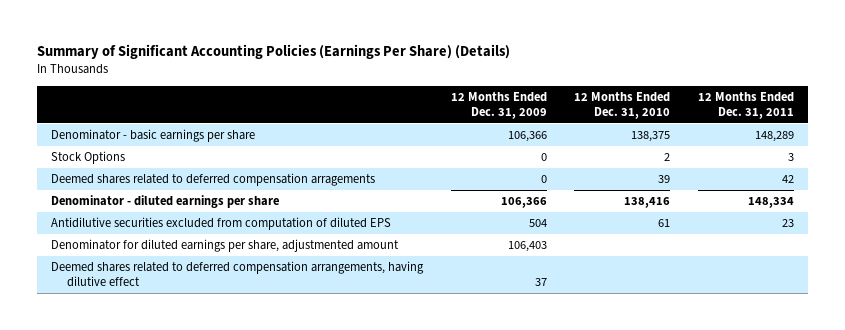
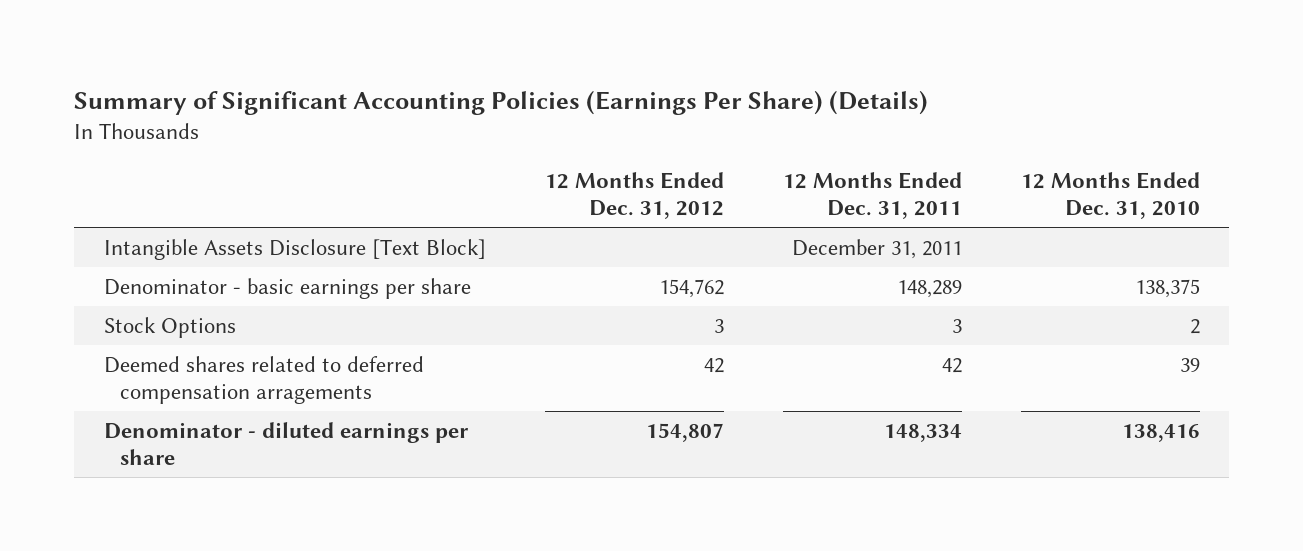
[450,91,547,119] 12 Months Ended Dec. 31, 2009 -> none
none -> [544,172,724,219] 12 Months Ended Dec. 31, 2012
none -> [103,238,486,260] Intangible Assets Disclosure [Text Block]
[50,217,391,231] Antidilutive securities excluded from computation of diluted EPS -> none
[50,239,399,253] Denominator for diluted earnings per share, adjustmented amount -> none
[50,261,424,288] Deemed shares related to deferred compensation arrangements, having dilutive effect -> none

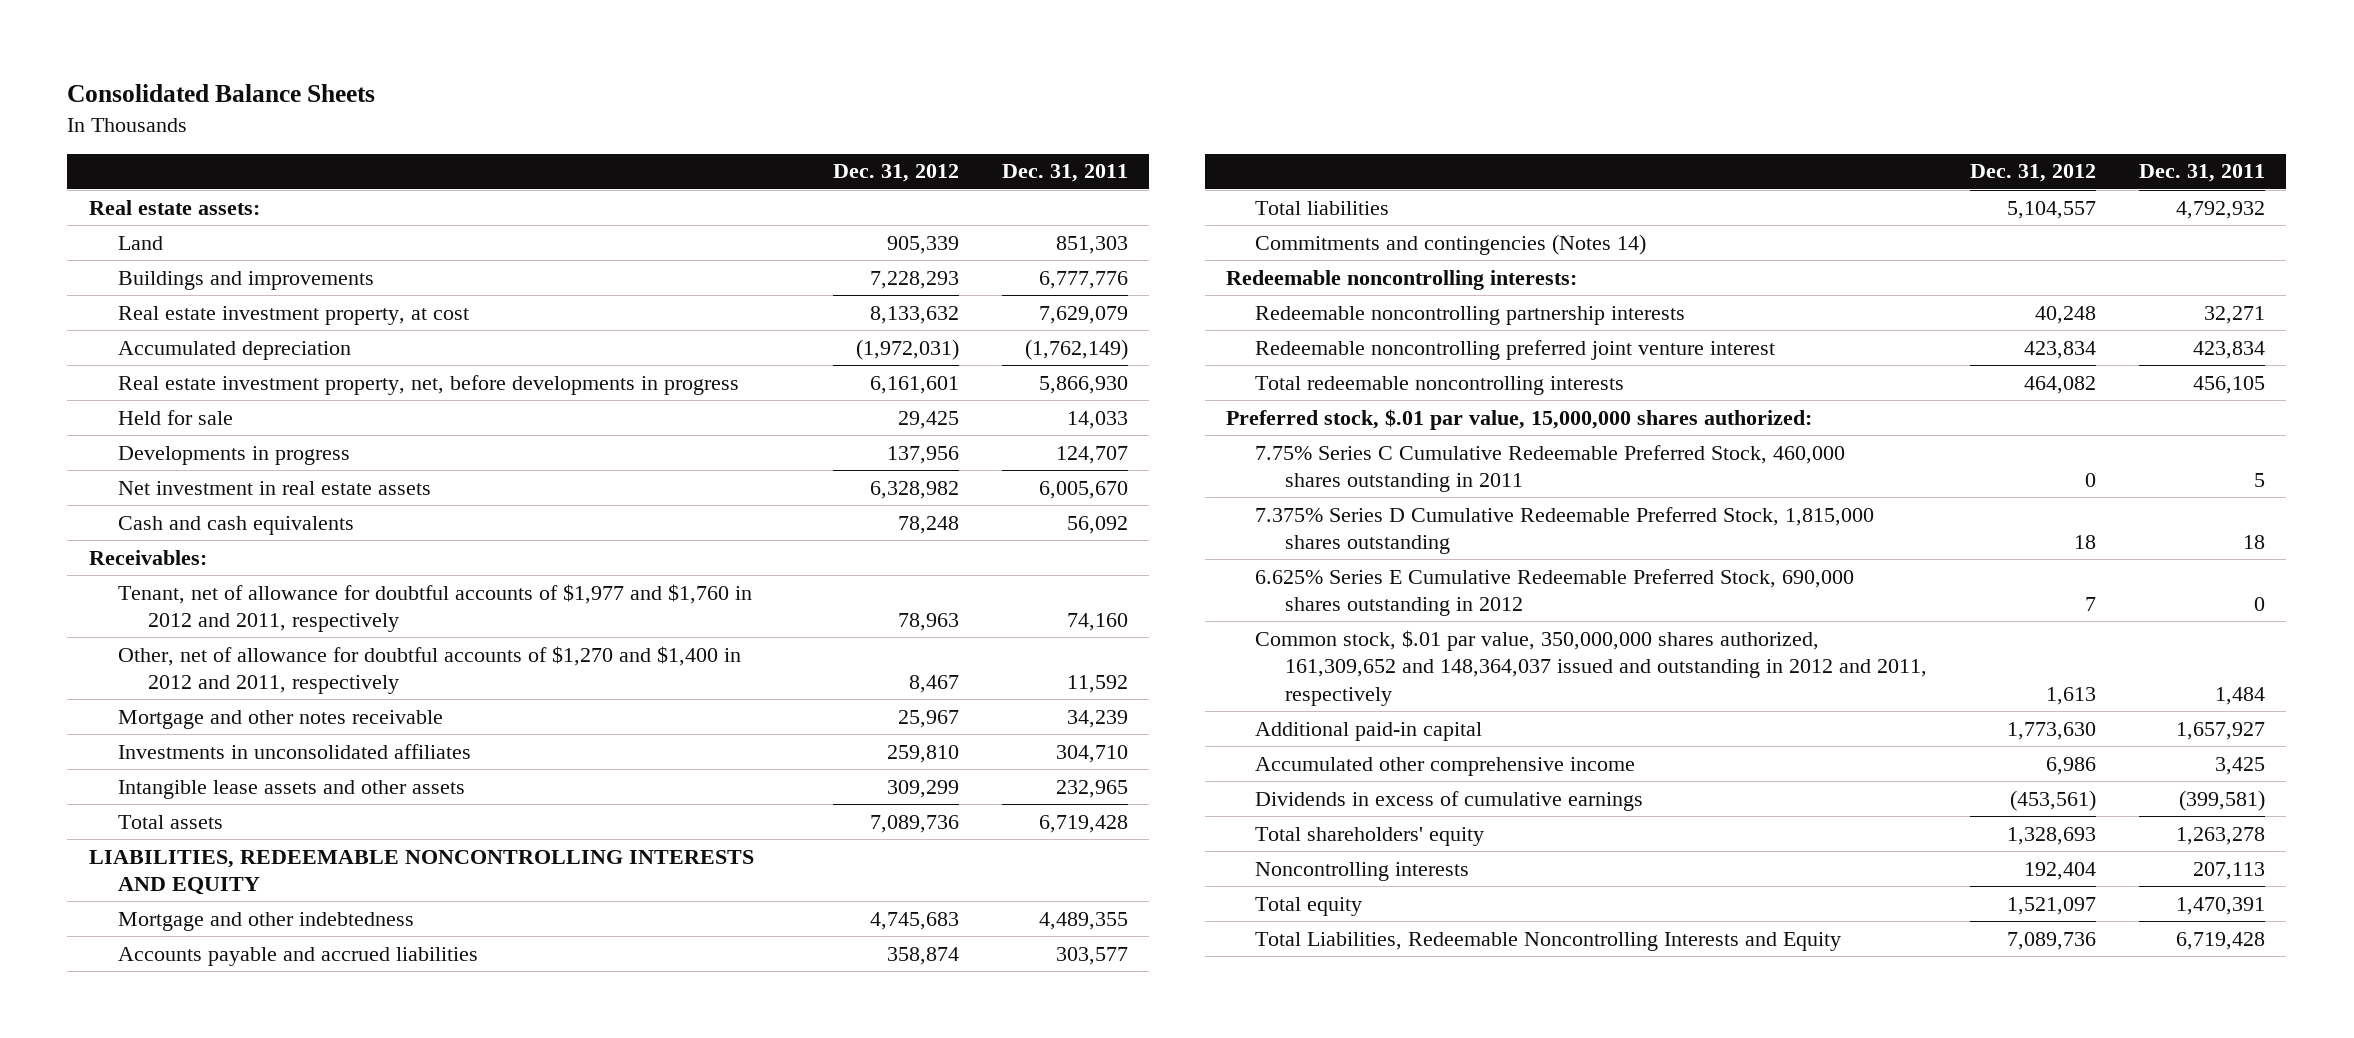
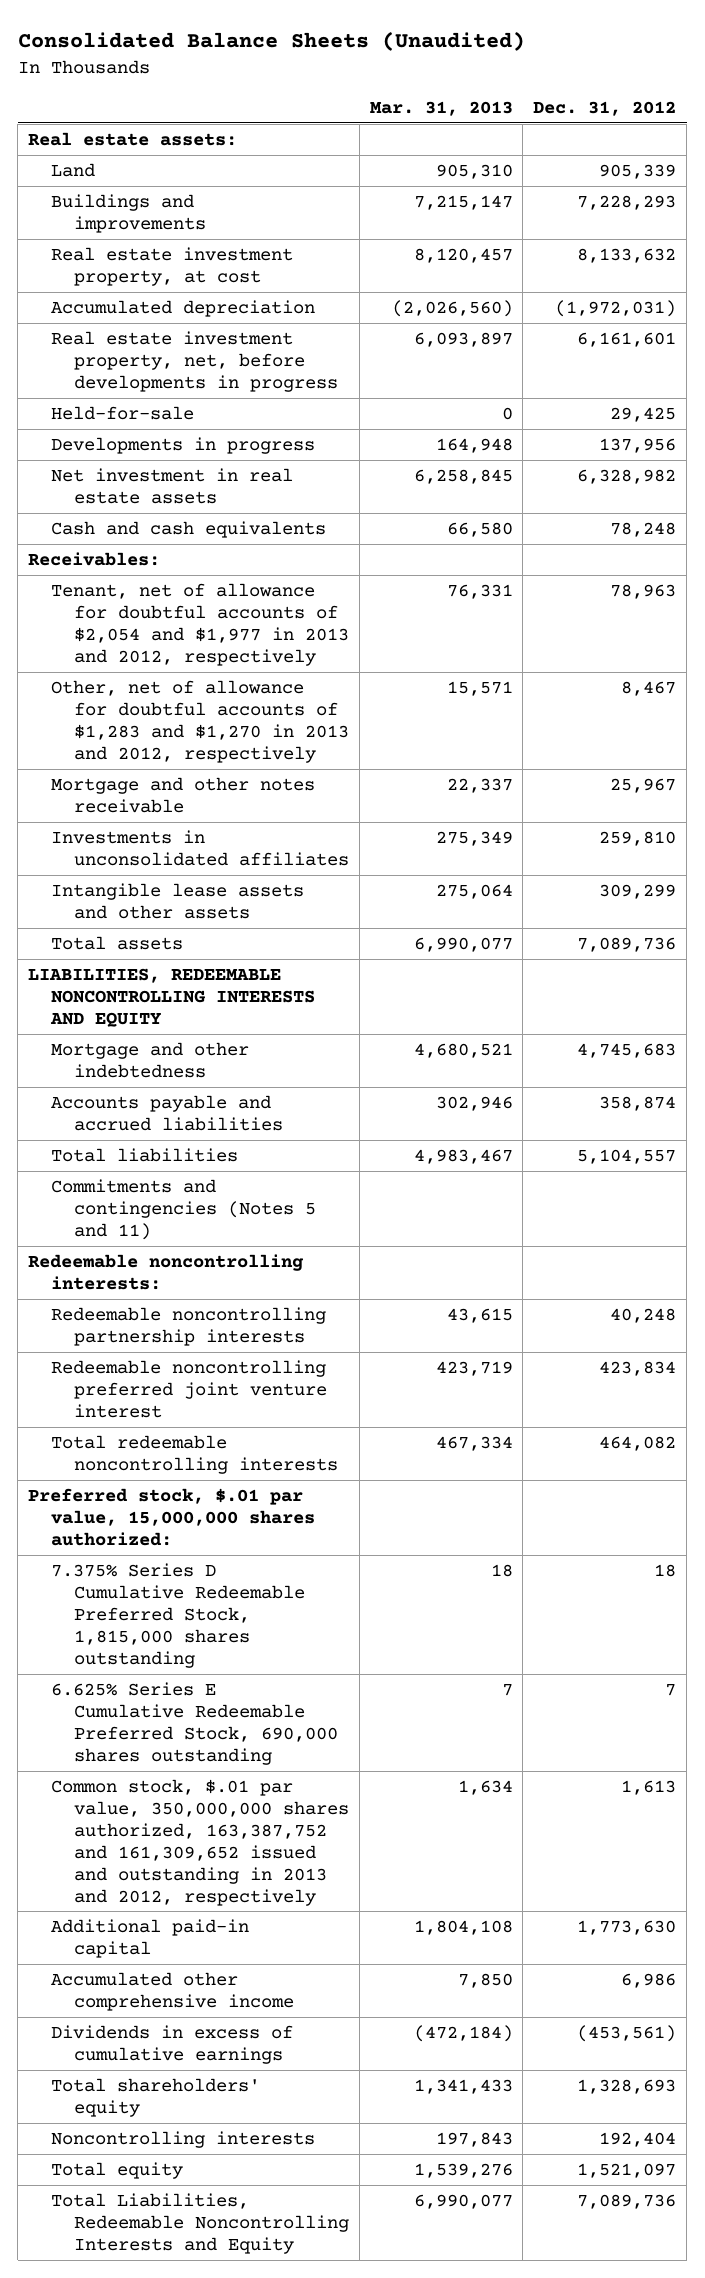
[67,83,376,102] Consolidated Balance Sheets -> [17,31,525,52] Consolidated Balance Sheets (Unaudited)
[1001,164,1128,183] Dec. 31, 2011 -> none
none -> [369,100,513,116] Mar. 31, 2013
[118,409,234,425] Held for sale -> [51,405,195,420] Held-for-sale
[118,583,753,633] Tenant, net of allowance for doubtful accounts of $1,977 and $1,760 in 2012 and 2011, respectively -> [51,582,349,666] Tenant, net of allowance for doubtful accounts of $2,054 and $1,977 in 2013 and 2012, respectively
[118,645,742,695] Other, net of allowance for doubtful accounts of $1,270 and $1,400 in 2012 and 2011, respectively -> [51,679,349,763] Other, net of allowance for doubtful accounts of $1,283 and $1,270 in 2013 and 2012, respectively
[1255,233,1647,255] Commitments and contingencies (Notes 14) -> [51,1178,316,1240] Commitments and contingencies (Notes 5 and 11)
[1255,444,1846,493] 7.75% Series C Cumulative Redeemable Preferred Stock, 460,000 shares outstanding in 2011 -> none
[1255,568,1855,617] 6.625% Series E Cumulative Redeemable Preferred Stock, 690,000 shares outstanding in 2012 -> [51,1681,338,1765] 6.625% Series E Cumulative Redeemable Preferred Stock, 690,000 shares outstanding
[1255,629,1927,706] Common stock, $.01 par value, 350,000,000 shares authorized, 161,309,652 and 148,364,037 issued and outstanding in 2012 and 2011, respectively -> [51,1778,349,1906] Common stock, $.01 par value, 350,000,000 shares authorized, 163,387,752 and 161,309,652 issued and outstanding in 2013 and 2012, respectively

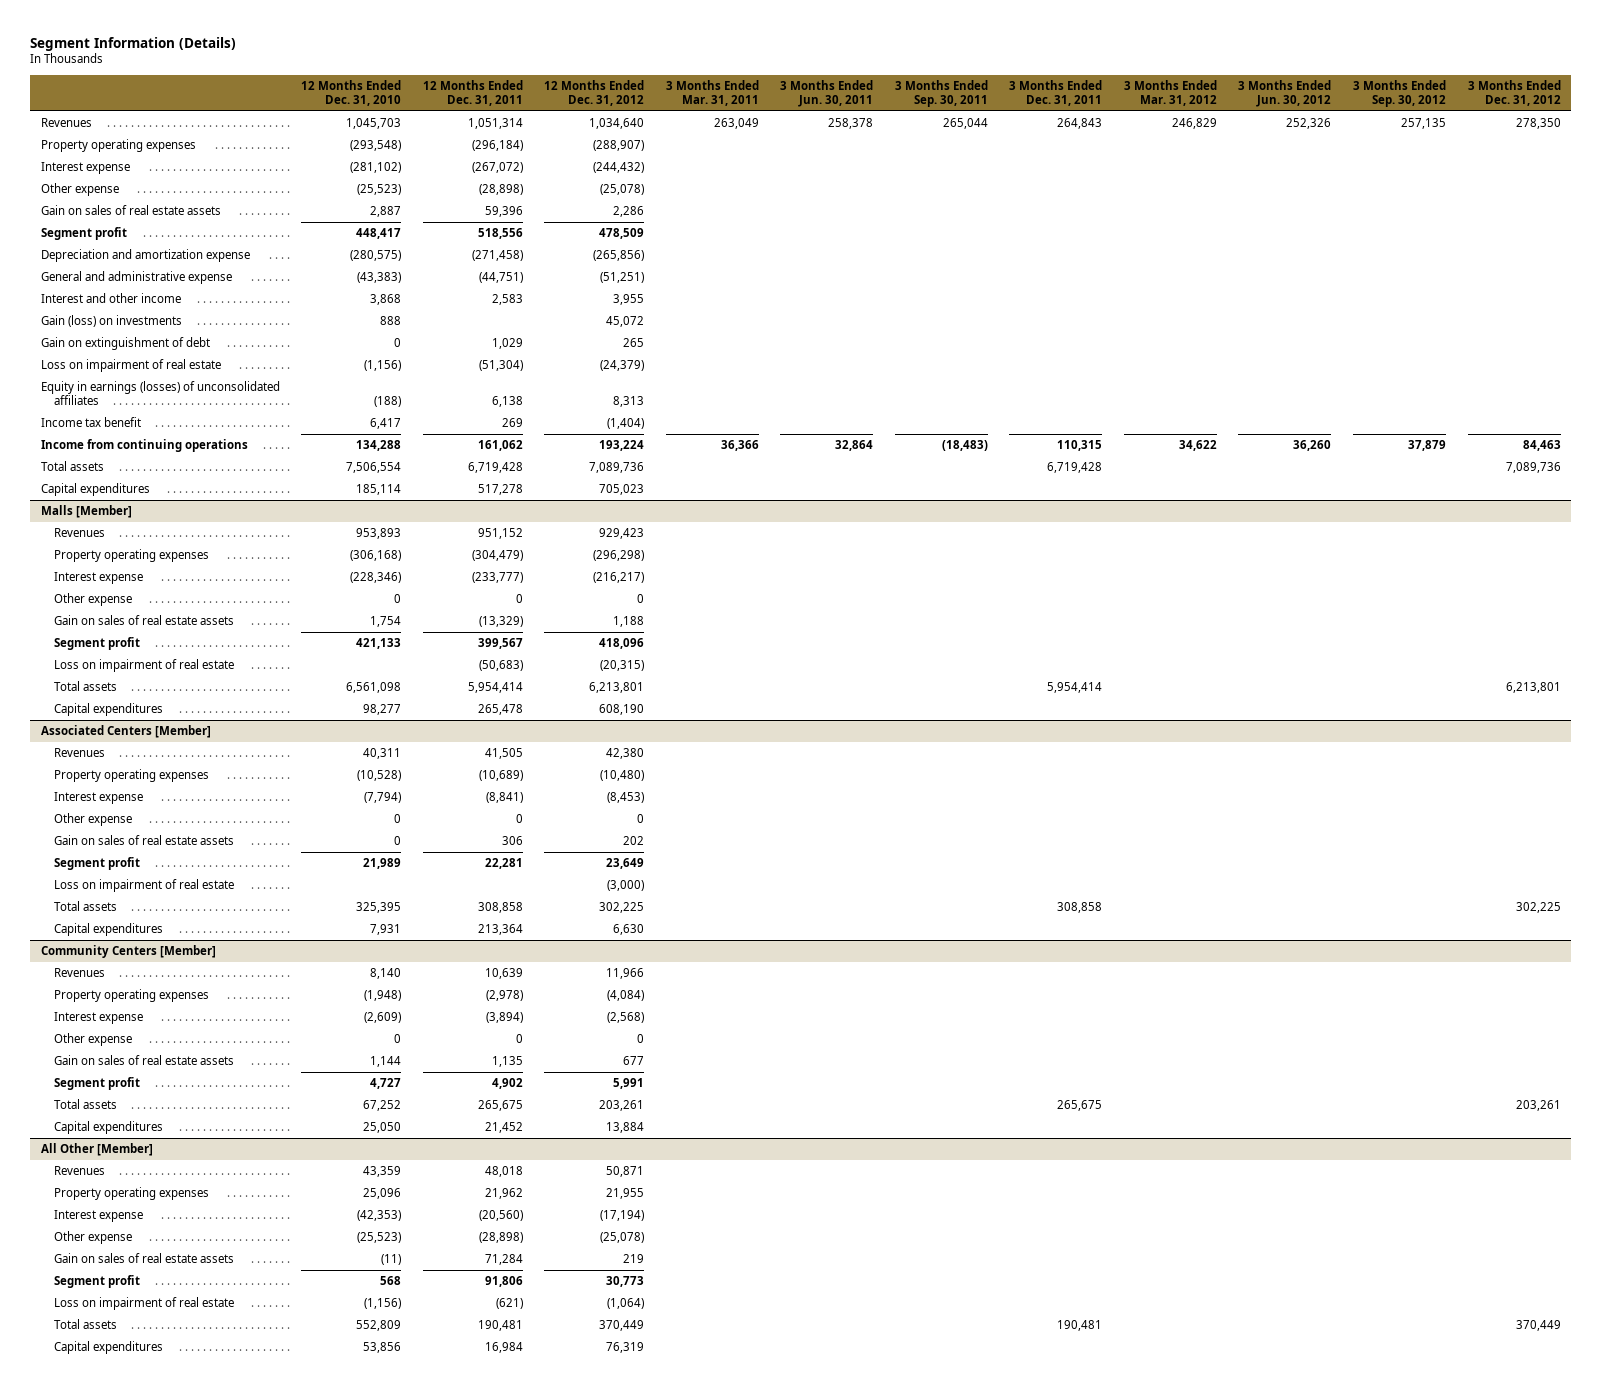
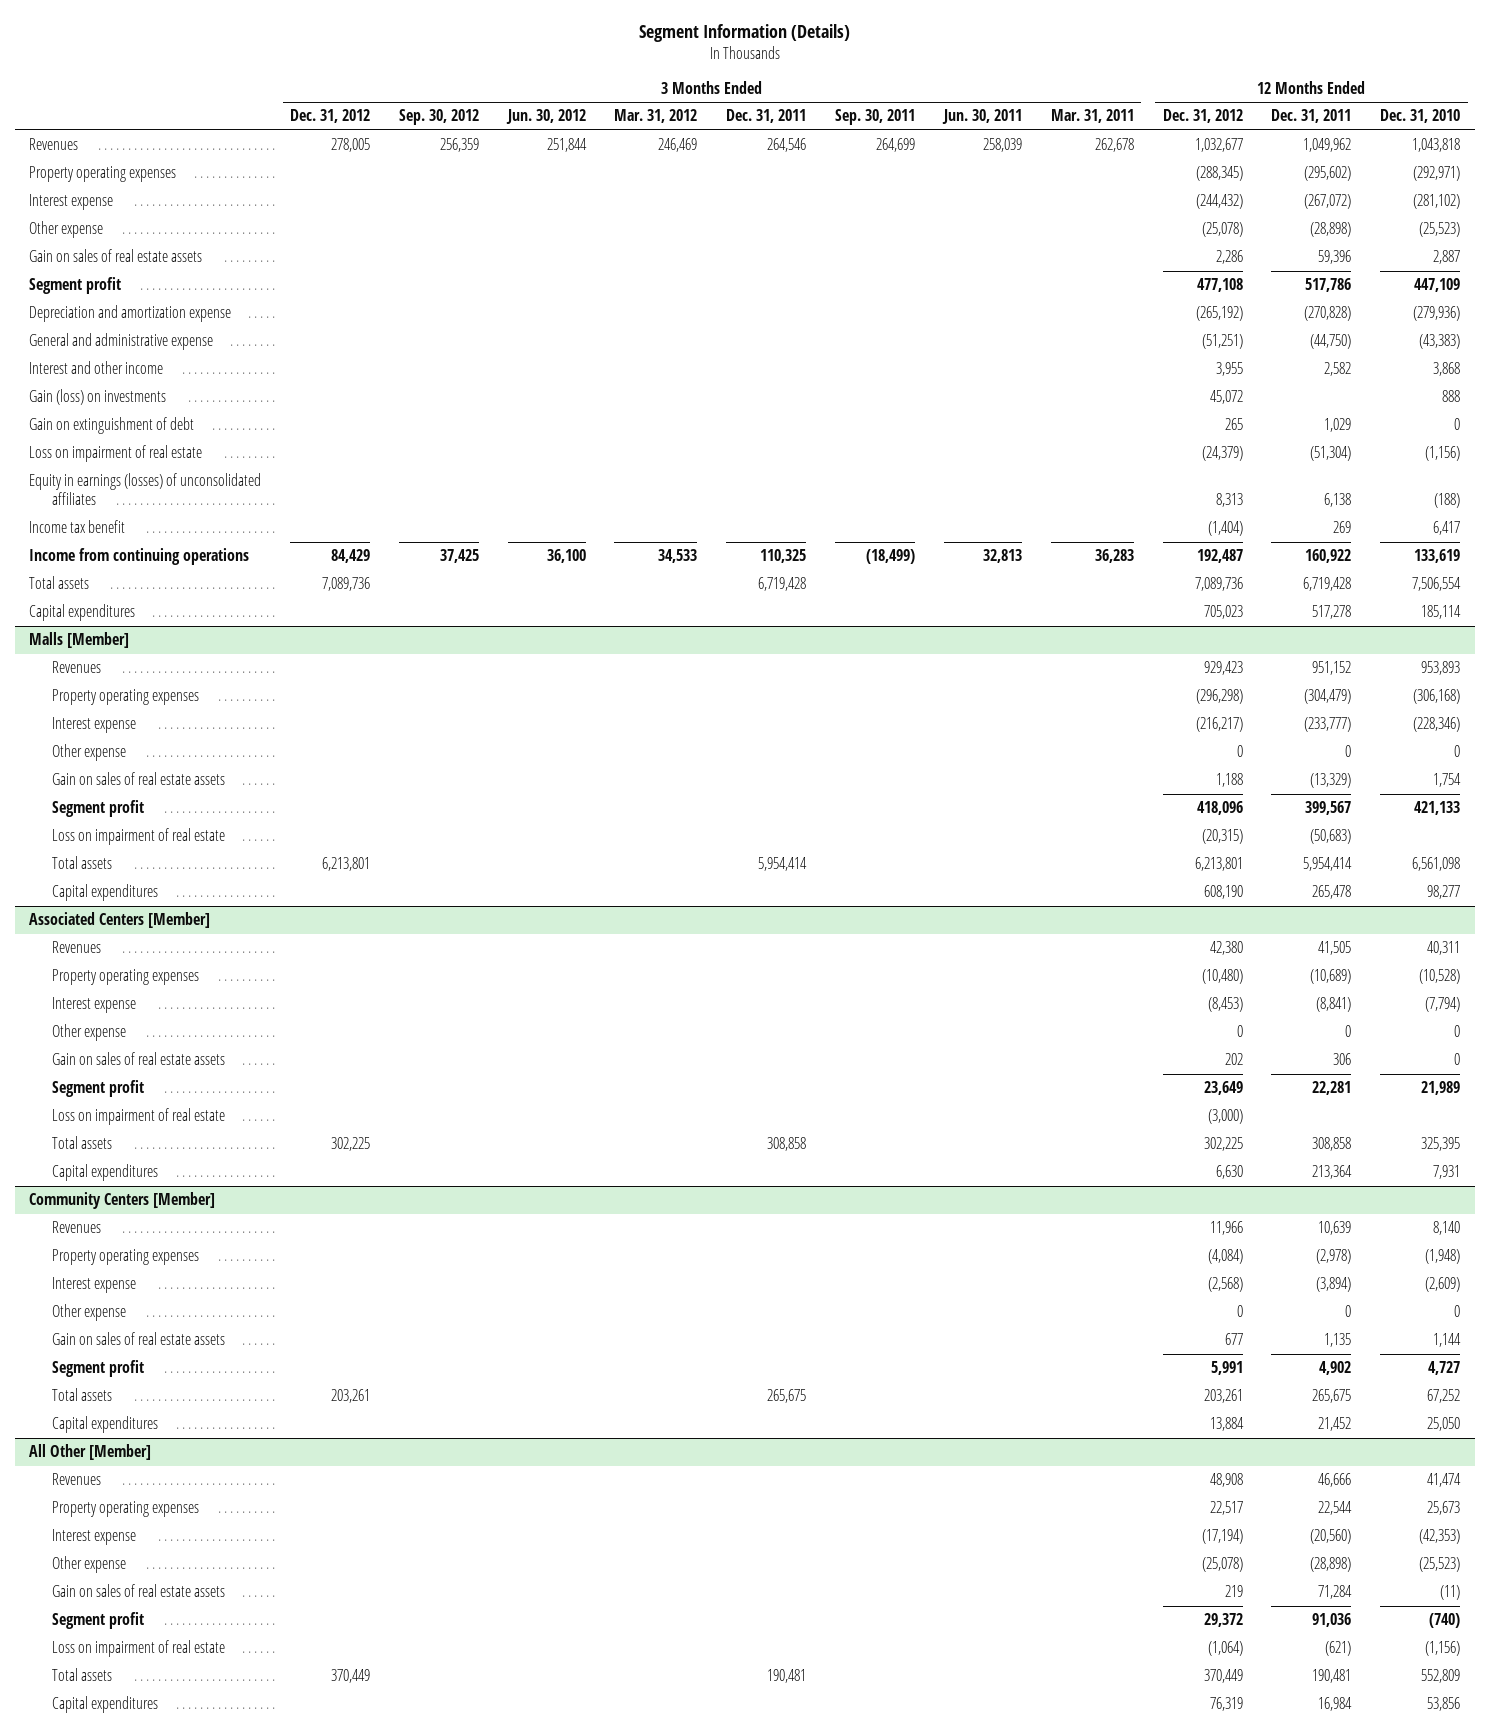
[346,118,402,130] 1,045,703 -> [1412,138,1461,153] 1,043,818
[467,118,523,130] 1,051,314 -> [1303,138,1352,153] 1,049,962
[589,118,645,130] 1,034,640 -> [1194,138,1243,153] 1,032,677
[713,118,759,130] 263,049 -> [1094,138,1134,153] 262,678
[828,118,874,130] 258,378 -> [982,138,1022,153] 258,039
[942,118,988,130] 265,044 -> [876,138,916,153] 264,699
[1057,118,1103,130] 264,843 -> [767,138,807,153] 264,546
[1171,118,1217,130] 246,829 -> [658,138,698,153] 246,469
[1286,118,1332,130] 252,326 -> [546,138,587,153] 251,844
[1400,118,1446,130] 257,135 -> [439,138,479,153] 256,359
[1515,118,1561,130] 278,350 -> [330,138,370,153] 278,005
[350,140,402,152] (293,548) -> [1413,166,1461,182] (292,971)
[471,140,523,152] (296,184) -> [1304,166,1352,182] (295,602)
[593,140,645,152] (288,907) -> [1195,166,1243,182] (288,345)
[356,228,402,240] 448,417 -> [1414,278,1461,293] 447,109
[477,228,523,240] 518,556 -> [1305,278,1352,293] 517,786
[599,228,645,240] 478,509 -> [1196,278,1243,293] 477,108
[350,250,402,262] (280,575) -> [1413,306,1461,322] (279,936)
[471,250,523,262] (271,458) -> [1304,306,1352,322] (270,828)
[593,250,645,262] (265,856) -> [1195,306,1243,322] (265,192)
[478,272,523,284] (44,751) -> [1310,334,1352,350] (44,750)
[491,294,523,306] 2,583 -> [1324,362,1352,377] 2,582
[356,440,402,452] 134,288 -> [1414,549,1461,564] 133,619
[477,440,523,452] 161,062 -> [1305,549,1352,564] 160,922
[599,440,645,452] 193,224 -> [1196,549,1243,564] 192,487
[720,440,759,452] 36,366 -> [1094,549,1134,564] 36,283
[835,440,874,452] 32,864 -> [982,549,1022,564] 32,813
[941,440,988,452] (18,483) -> [866,549,916,565] (18,499)
[1057,440,1103,452] 110,315 -> [760,549,807,564] 110,325
[1178,440,1217,452] 34,622 -> [658,549,698,564] 34,533
[1293,440,1332,452] 36,260 -> [546,549,586,564] 36,100
[1407,440,1446,452] 37,879 -> [439,549,479,564] 37,425
[1522,440,1561,452] 84,463 -> [330,549,370,564] 84,429
[363,1166,402,1178] 43,359 -> [1427,1473,1462,1488] 41,474
[484,1166,523,1178] 48,018 -> [1318,1473,1352,1488] 46,666
[606,1166,645,1178] 50,871 -> [1209,1473,1243,1488] 48,908
[363,1188,402,1200] 25,096 -> [1427,1501,1461,1516] 25,673
[484,1188,523,1200] 21,962 -> [1318,1501,1353,1516] 22,544
[606,1188,645,1200] 21,955 -> [1209,1501,1243,1516] 22,517
[380,1276,402,1286] 568 -> [1429,1613,1461,1629] (740)
[484,1276,523,1288] 91,806 -> [1312,1613,1352,1628] 91,036
[606,1276,645,1288] 30,773 -> [1203,1613,1243,1628] 29,372

